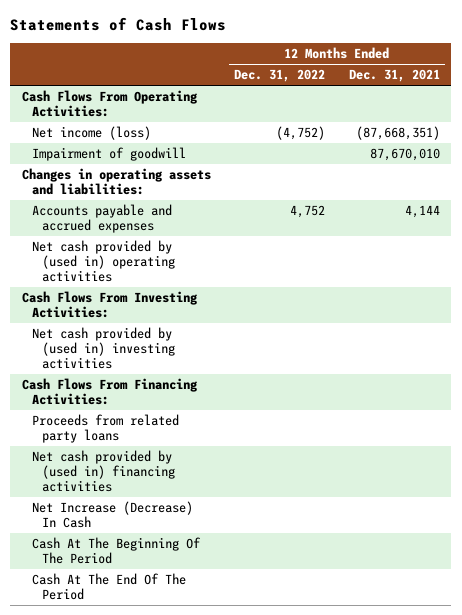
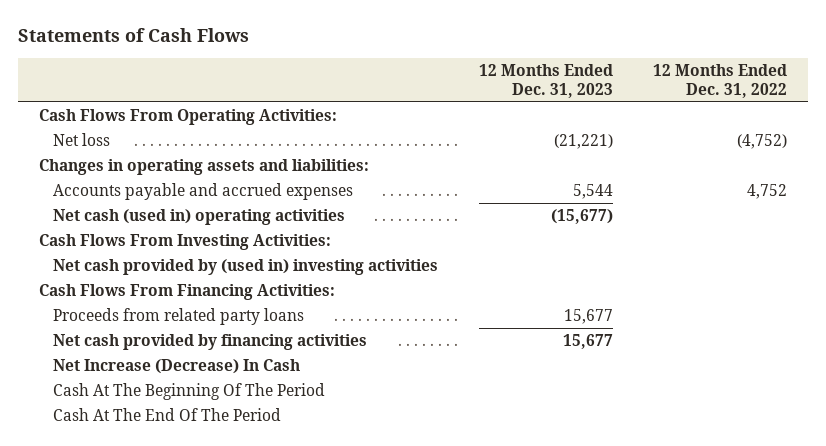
[348,69,440,83] Dec. 31, 2021 -> none
none -> [478,63,613,98] 12 Months Ended Dec. 31, 2023
[32,147,187,162] Impairment of goodwill -> none
[32,126,152,141] Net income (loss) -> [53,132,111,146] Net loss
[32,240,176,283] Net cash provided by (used in) operating activities -> [53,208,346,225] Net cash (used in) operating activities
[32,450,176,493] Net cash provided by (used in) financing activities -> [53,333,368,350] Net cash provided by financing activities

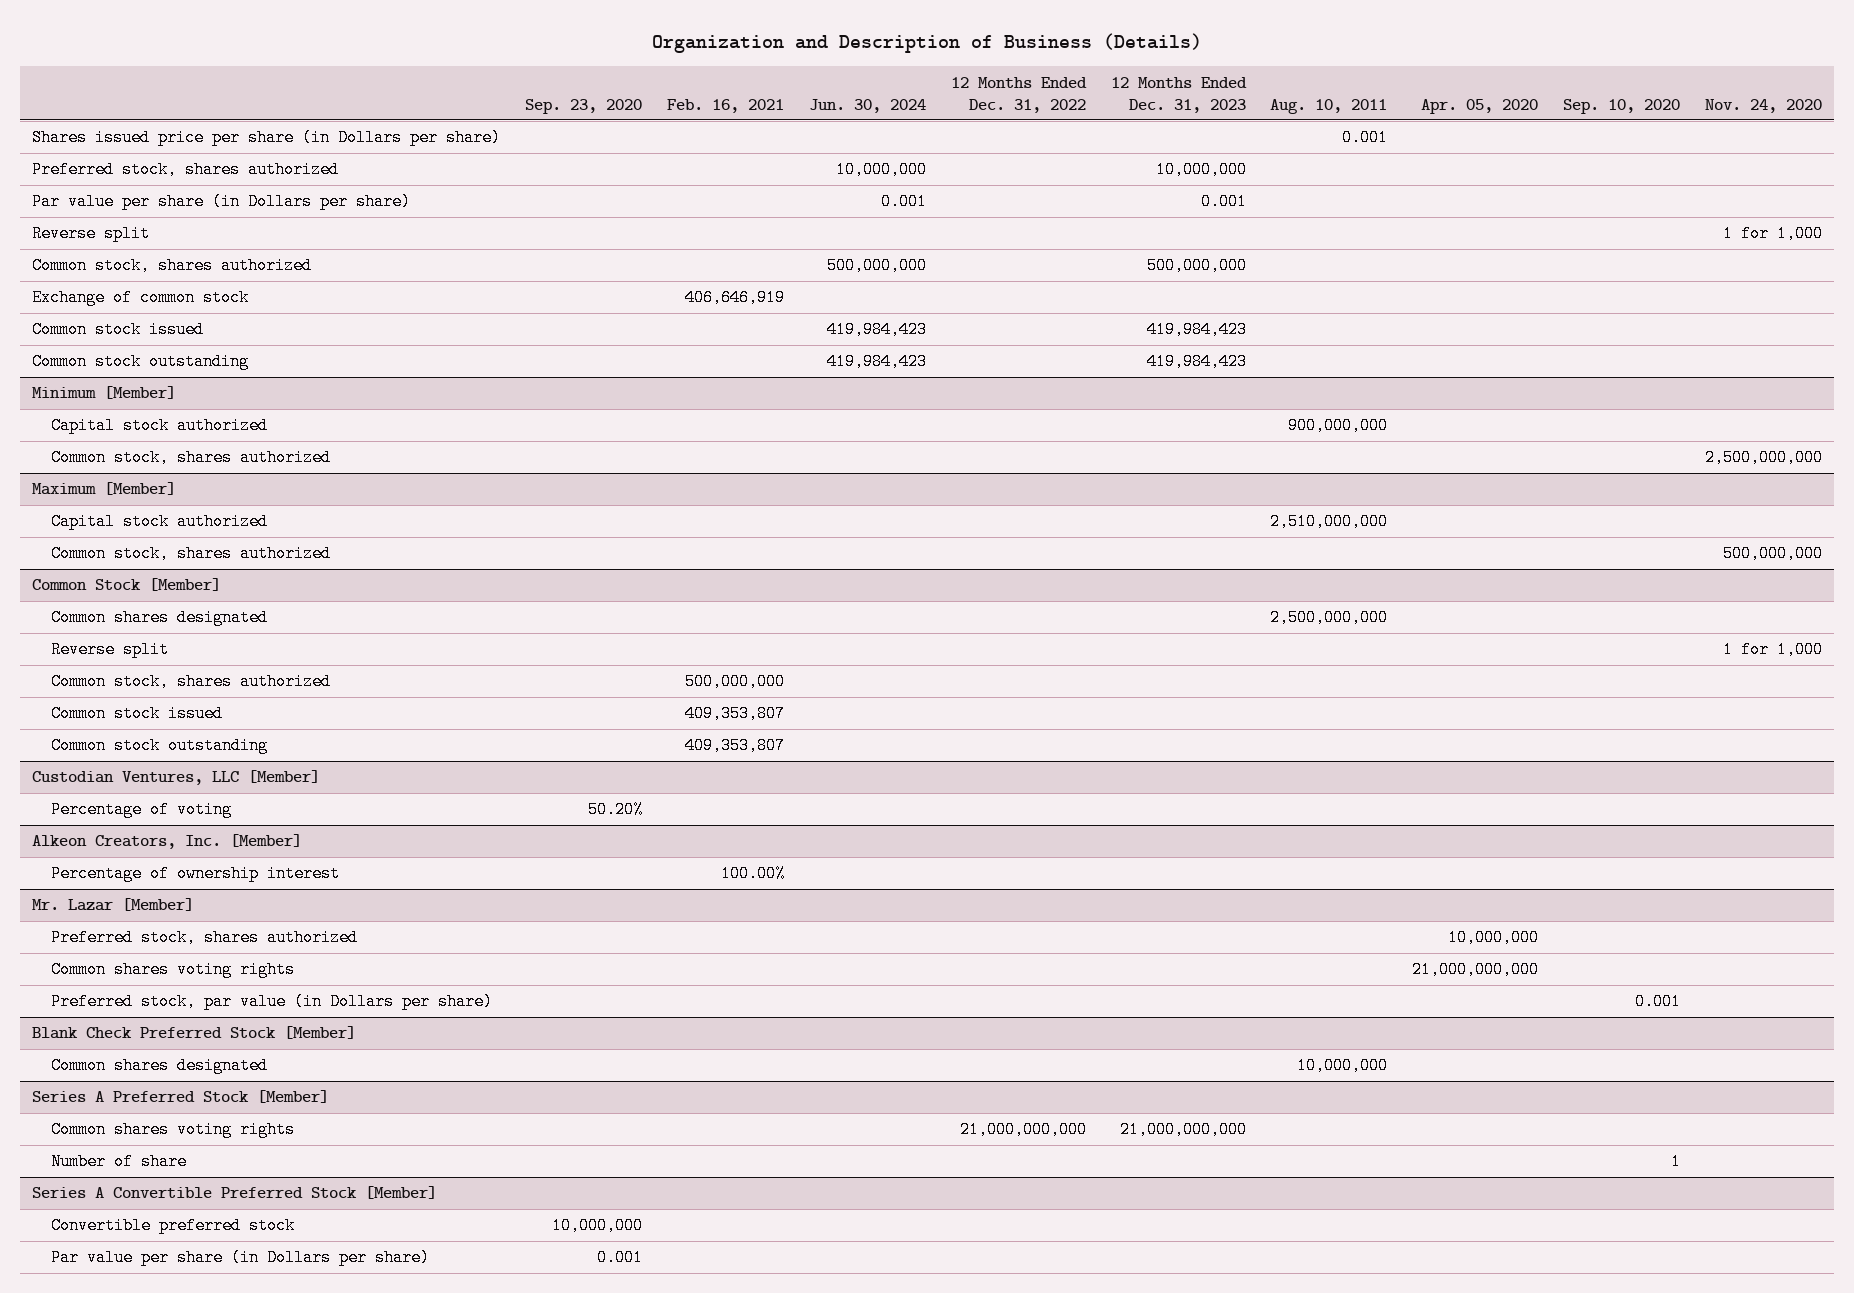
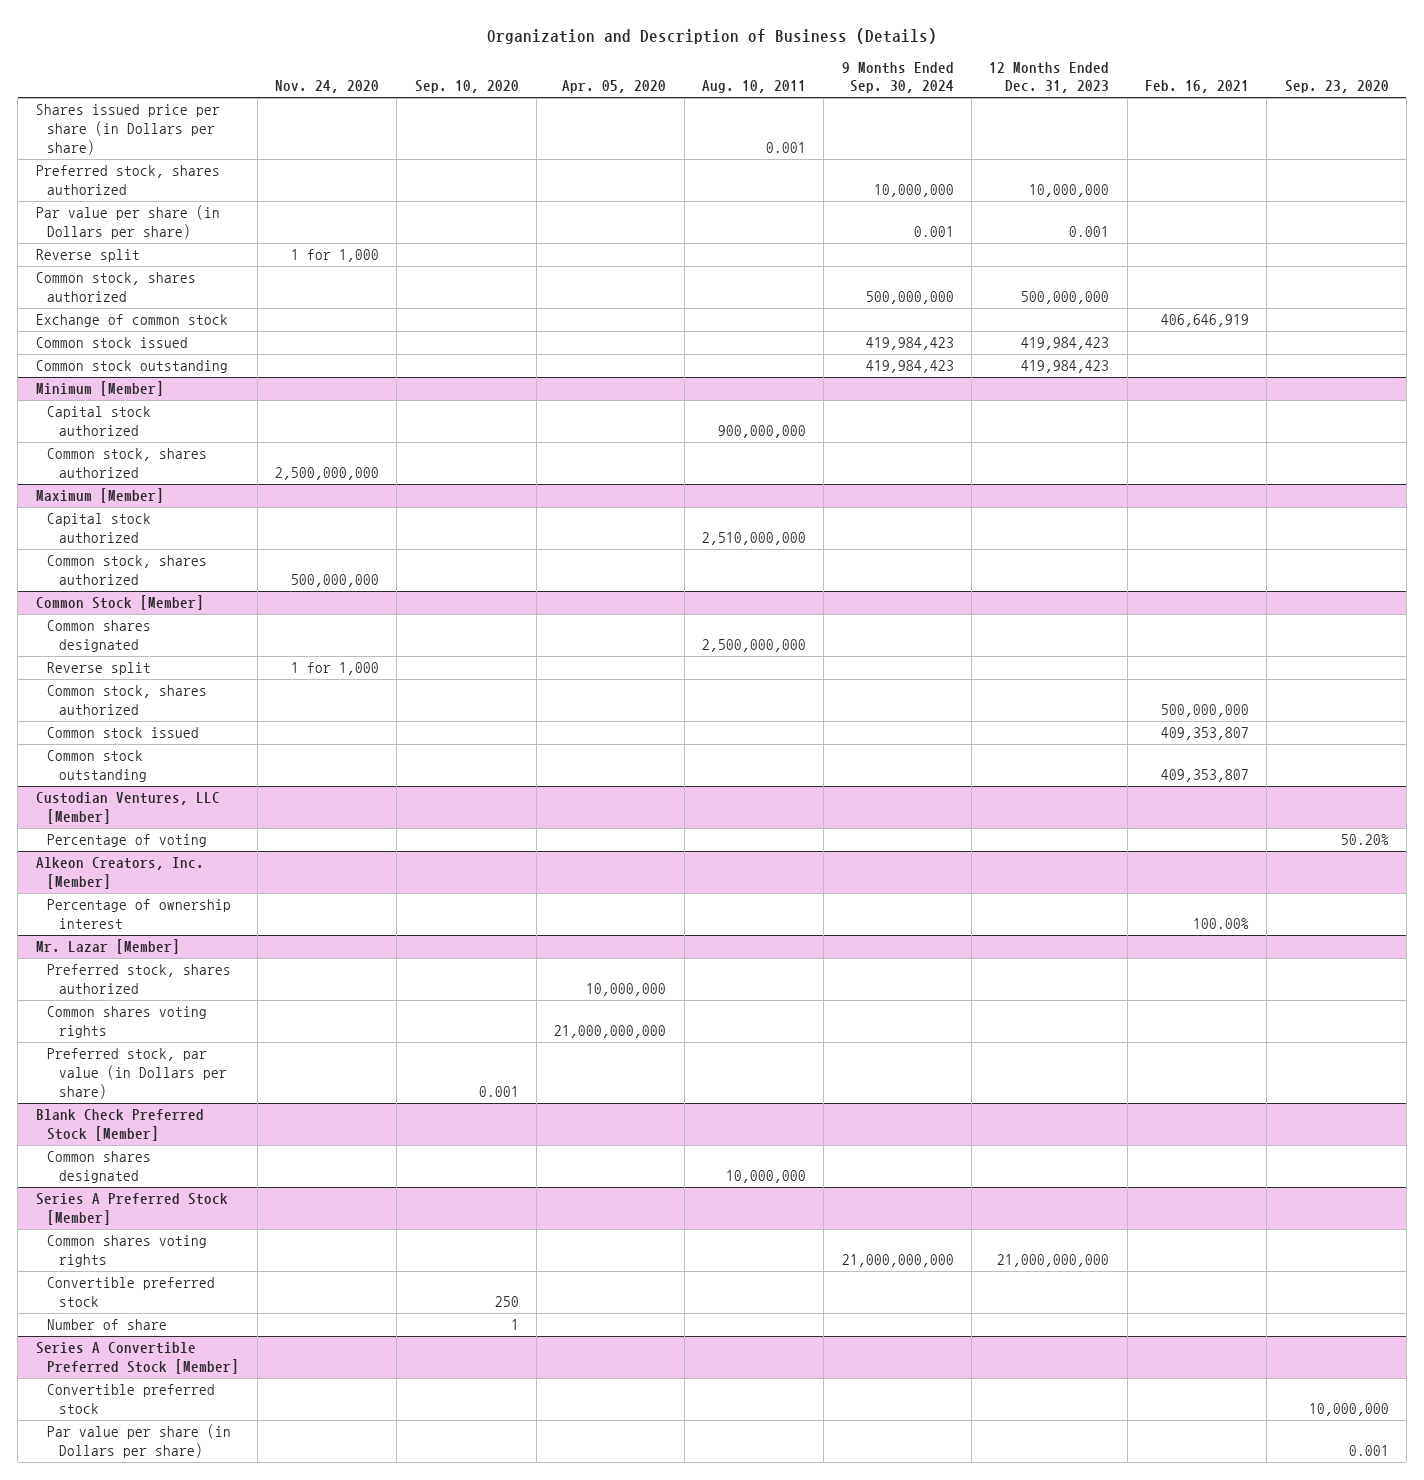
[808,98,926,113] Jun. 30, 2024 -> none
[950,76,1087,113] 12 Months Ended Dec. 31, 2022 -> none
none -> [841,61,954,94] 9 Months Ended Sep. 30, 2024
none -> [47,1277,216,1308] Convertible preferred stock

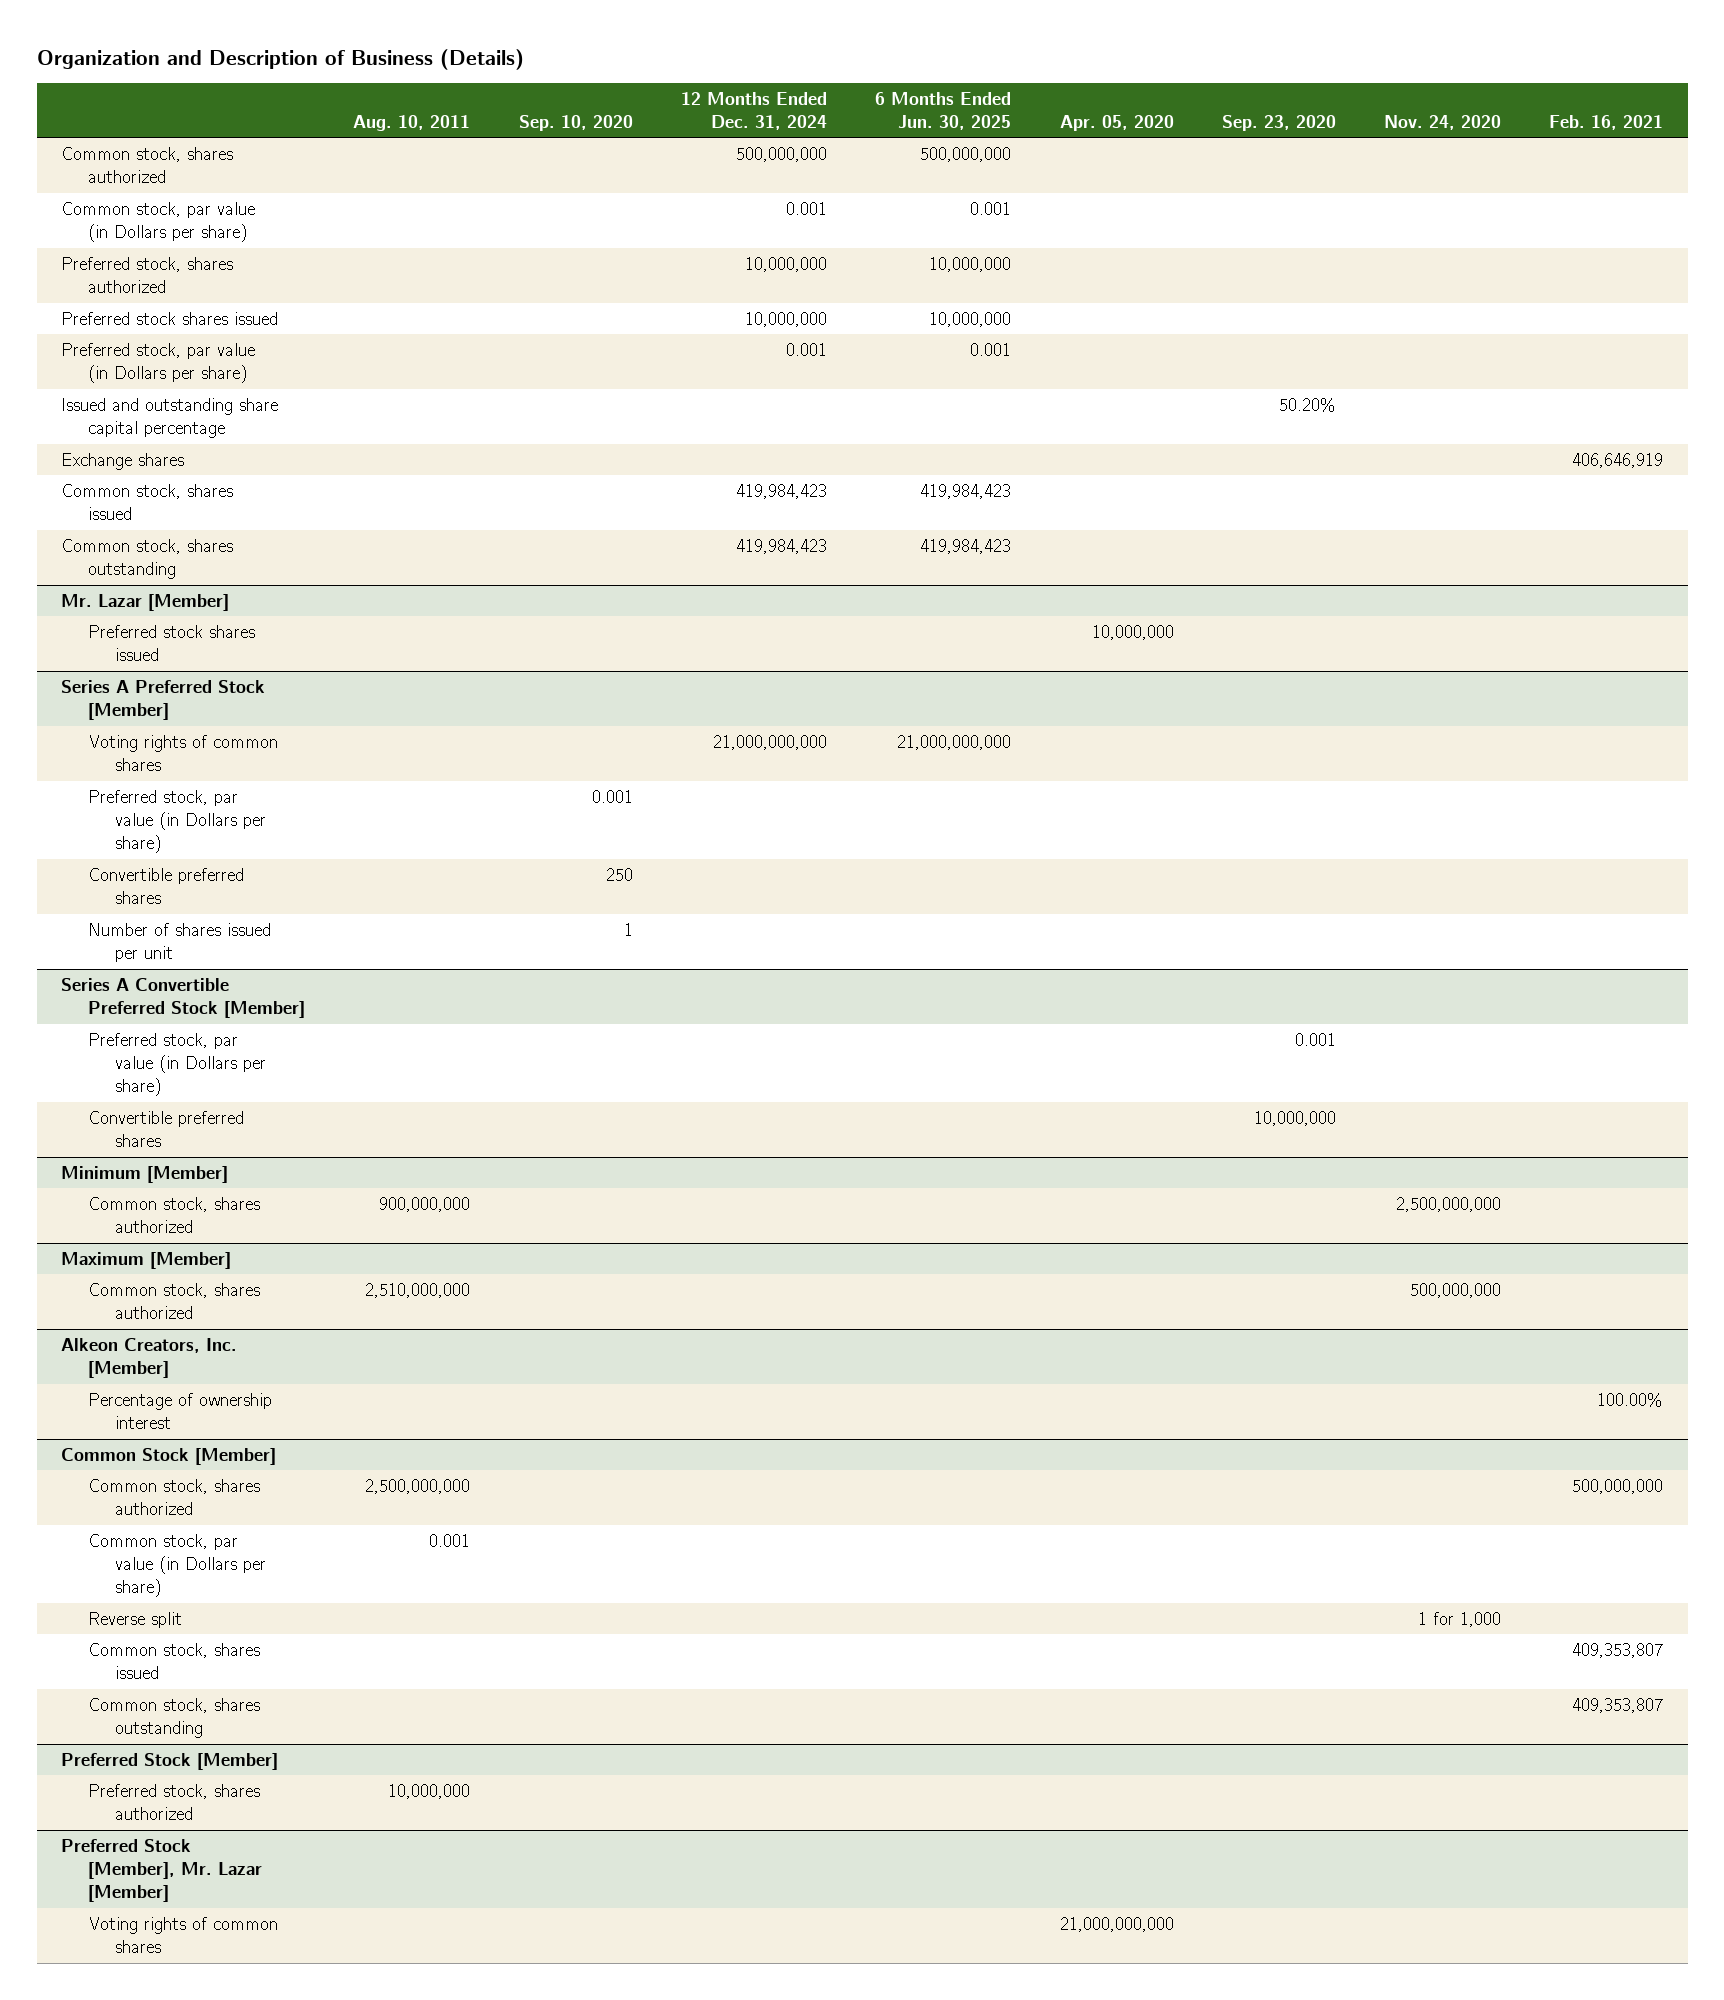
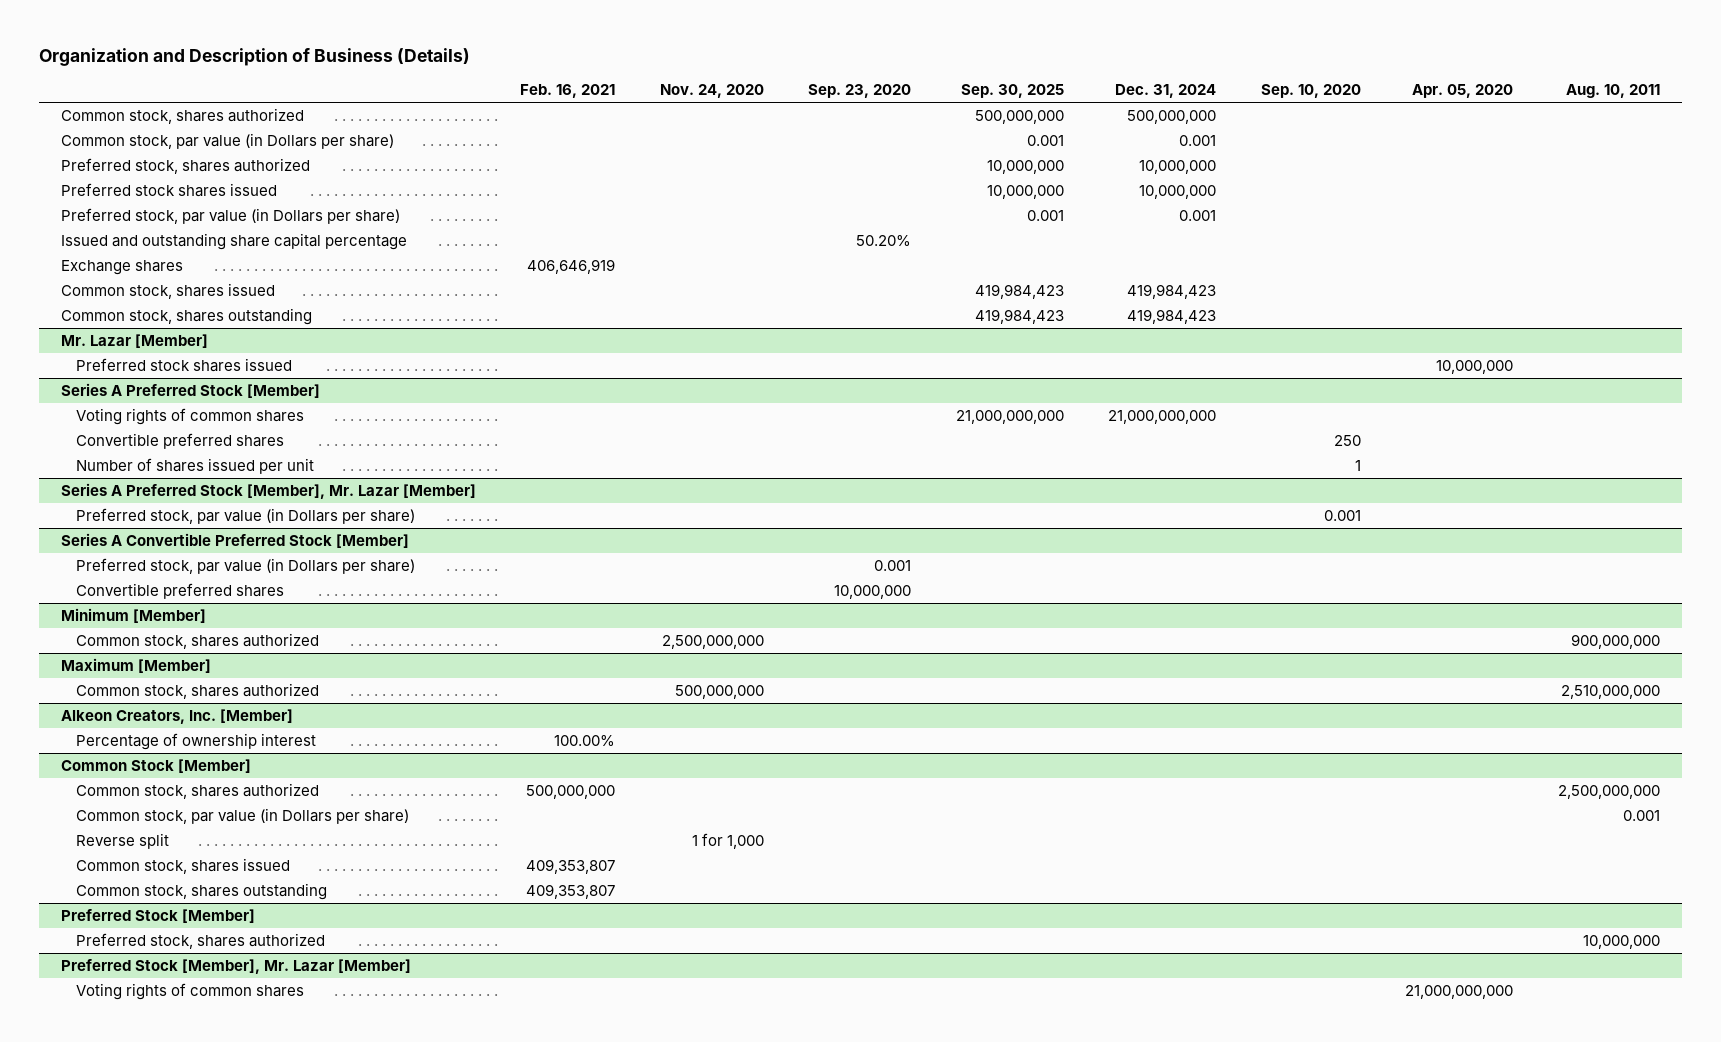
[680,91,827,130] 12 Months Ended Dec. 31, 2024 -> none
[875,91,1012,130] 6 Months Ended Jun. 30, 2025 -> none
none -> [960,84,1064,99] Sep. 30, 2025
none -> [1115,84,1217,99] Dec. 31, 2024
[88,789,267,854] Preferred stock, par value (in Dollars per share) -> none
none -> [60,482,476,499] Series A Preferred Stock [Member], Mr. Lazar [Member]
none -> [76,507,416,524] Preferred stock, par value (in Dollars per share)

